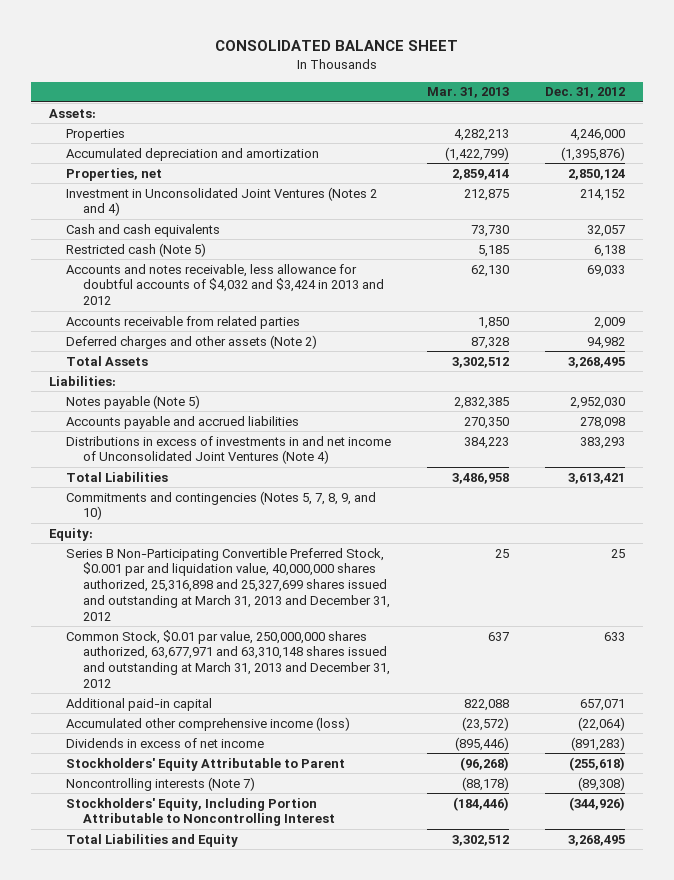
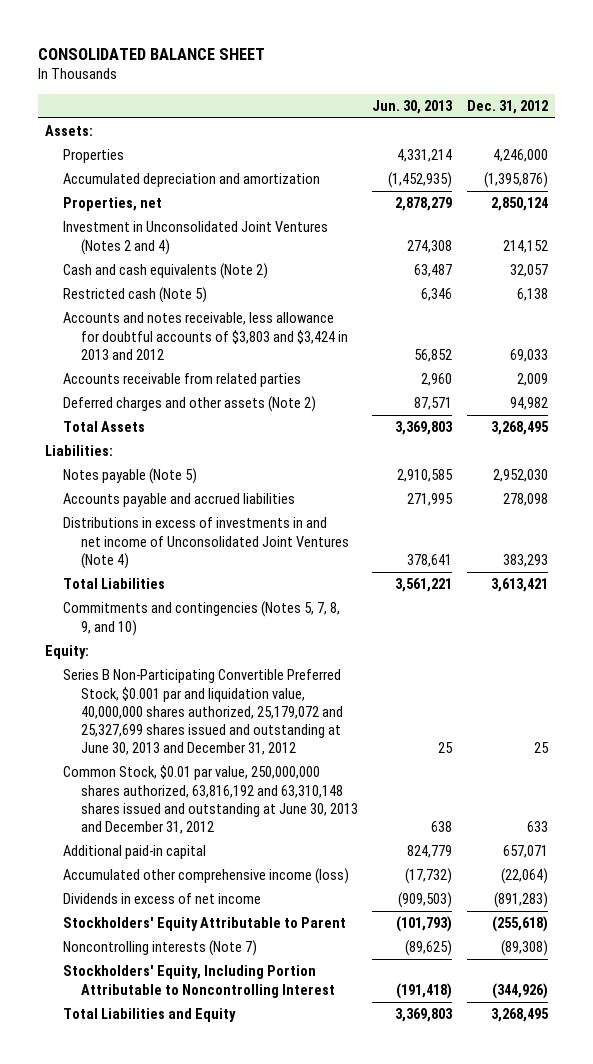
[427,87,510,99] Mar. 31, 2013 -> none
none -> [372,99,454,114] Jun. 30, 2013
[65,223,220,237] Cash and cash equivalents -> [62,263,268,280] Cash and cash equivalents (Note 2)
[65,263,384,306] Accounts and notes receivable, less allowance for doubtful accounts of $4,032 and $3,424 in 2013 and 2012 -> [62,312,348,360] Accounts and notes receivable, less allowance for doubtful accounts of $3,803 and $3,424 in 2013 and 2012
[65,547,390,621] Series B Non-Participating Convertible Preferred Stock, $0.001 par and liquidation value, 40,000,000 shares authorized, 25,316,898 and 25,327,699 shares issued and outstanding at March 31, 2013 and December 31, 2012 -> [62,669,343,756] Series B Non-Participating Convertible Preferred Stock, $0.001 par and liquidation value, 40,000,000 shares authorized, 25,179,072 and 25,327,699 shares issued and outstanding at June 30, 2013 and December 31, 2012
[65,629,390,688] Common Stock, $0.01 par value, 250,000,000 shares authorized, 63,677,971 and 63,310,148 shares issued and outstanding at March 31, 2013 and December 31, 2012 -> [62,765,358,835] Common Stock, $0.01 par value, 250,000,000 shares authorized, 63,816,192 and 63,310,148 shares issued and outstanding at June 30, 2013 and December 31, 2012

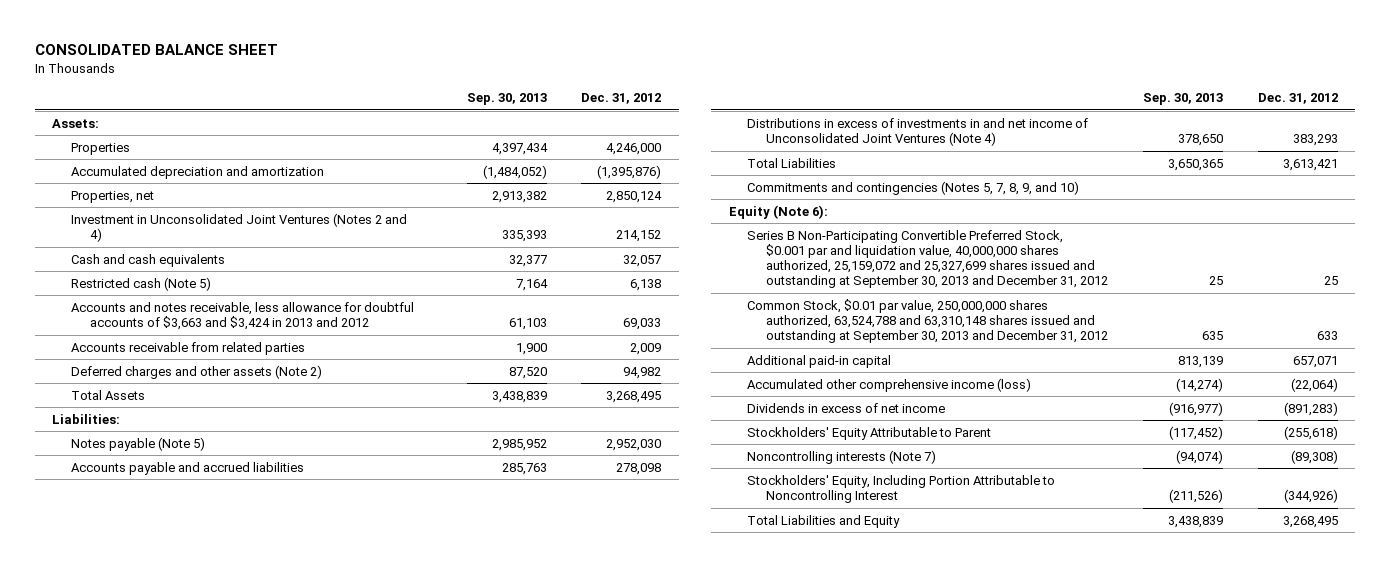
[372,99,454,114] Jun. 30, 2013 -> none
none -> [466,93,547,106] Sep. 30, 2013
[62,263,268,280] Cash and cash equivalents (Note 2) -> [71,253,226,267] Cash and cash equivalents
[62,312,348,360] Accounts and notes receivable, less allowance for doubtful accounts of $3,803 and $3,424 in 2013 and 2012 -> [71,301,415,331] Accounts and notes receivable, less allowance for doubtful accounts of $3,663 and $3,424 in 2013 and 2012
[44,645,89,660] Equity: -> [728,204,828,219] Equity (Note 6):
[62,669,343,756] Series B Non-Participating Convertible Preferred Stock, $0.001 par and liquidation value, 40,000,000 shares authorized, 25,179,072 and 25,327,699 shares issued and outstanding at June 30, 2013 and December 31, 2012 -> [747,229,1109,289] Series B Non-Participating Convertible Preferred Stock, $0.001 par and liquidation value, 40,000,000 shares authorized, 25,159,072 and 25,327,699 shares issued and outstanding at September 30, 2013 and December 31, 2012
[62,765,358,835] Common Stock, $0.01 par value, 250,000,000 shares authorized, 63,816,192 and 63,310,148 shares issued and outstanding at June 30, 2013 and December 31, 2012 -> [747,298,1109,344] Common Stock, $0.01 par value, 250,000,000 shares authorized, 63,524,788 and 63,310,148 shares issued and outstanding at September 30, 2013 and December 31, 2012

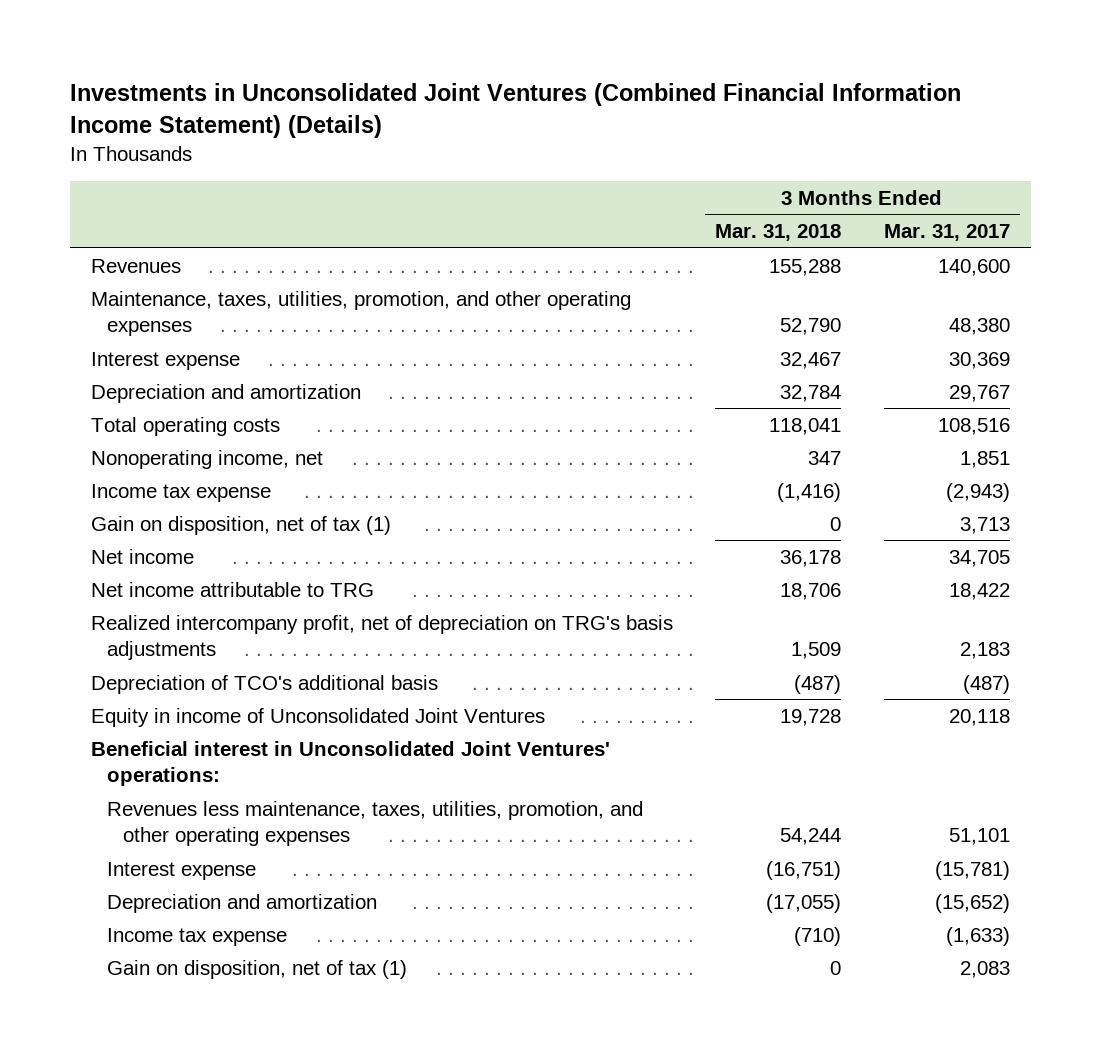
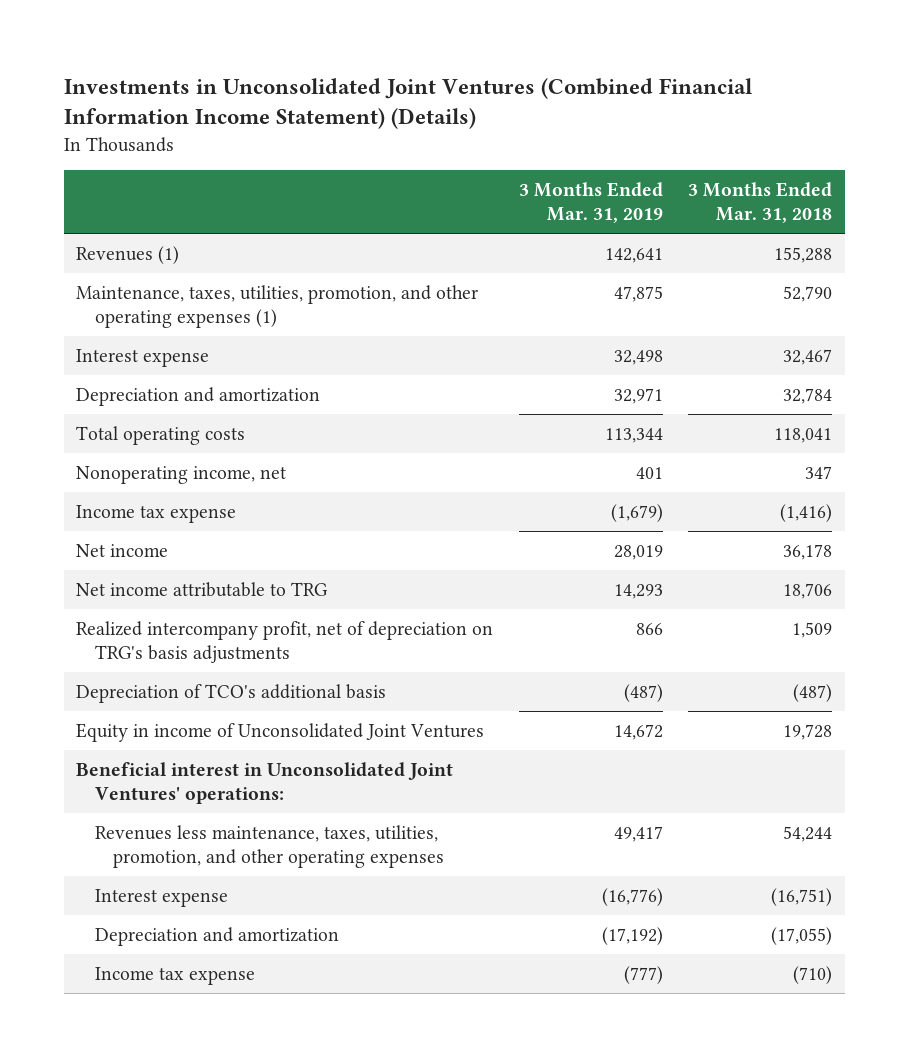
[883,224,1010,242] Mar. 31, 2017 -> none
none -> [518,182,663,223] 3 Months Ended Mar. 31, 2019
[90,258,181,273] Revenues -> [76,245,180,264] Revenues (1)
[90,290,631,336] Maintenance, taxes, utilities, promotion, and other operating expenses -> [76,284,479,328] Maintenance, taxes, utilities, promotion, and other operating expenses (1)
[90,515,391,535] Gain on disposition, net of tax (1) -> none
[107,959,408,979] Gain on disposition, net of tax (1) -> none

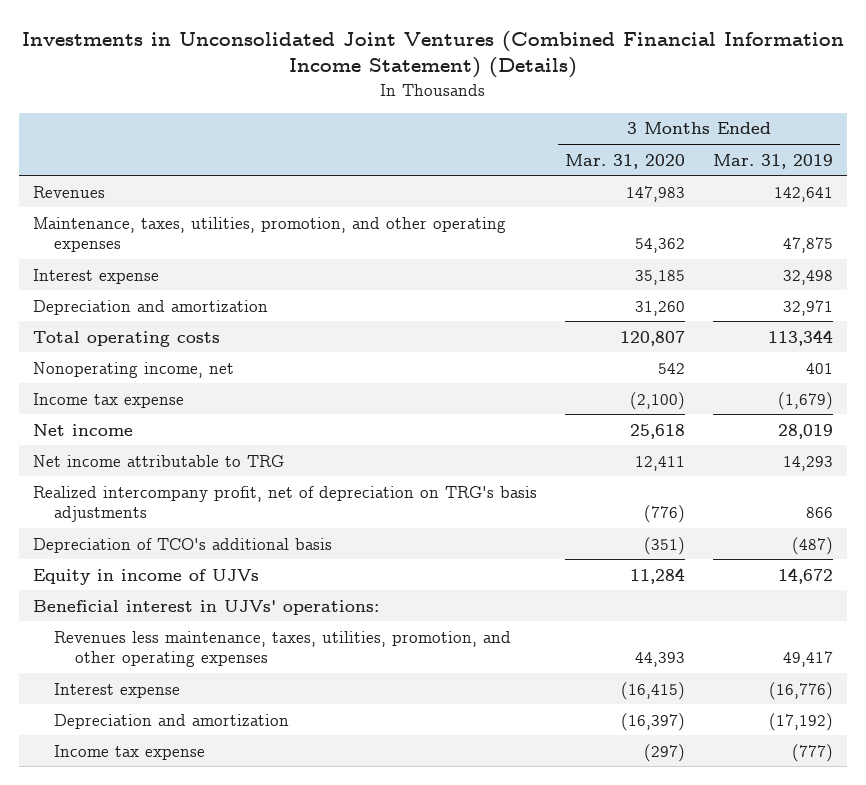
[688,182,833,223] 3 Months Ended Mar. 31, 2018 -> none
none -> [565,153,686,169] Mar. 31, 2020
[76,245,180,264] Revenues (1) -> [33,185,106,198] Revenues
[76,284,479,328] Maintenance, taxes, utilities, promotion, and other operating expenses (1) -> [33,216,507,253] Maintenance, taxes, utilities, promotion, and other operating expenses
[76,722,485,742] Equity in income of Unconsolidated Joint Ventures -> [33,568,260,585] Equity in income of UJVs
[76,761,454,804] Beneficial interest in Unconsolidated Joint Ventures' operations: -> [33,599,380,615] Beneficial interest in UJVs' operations:

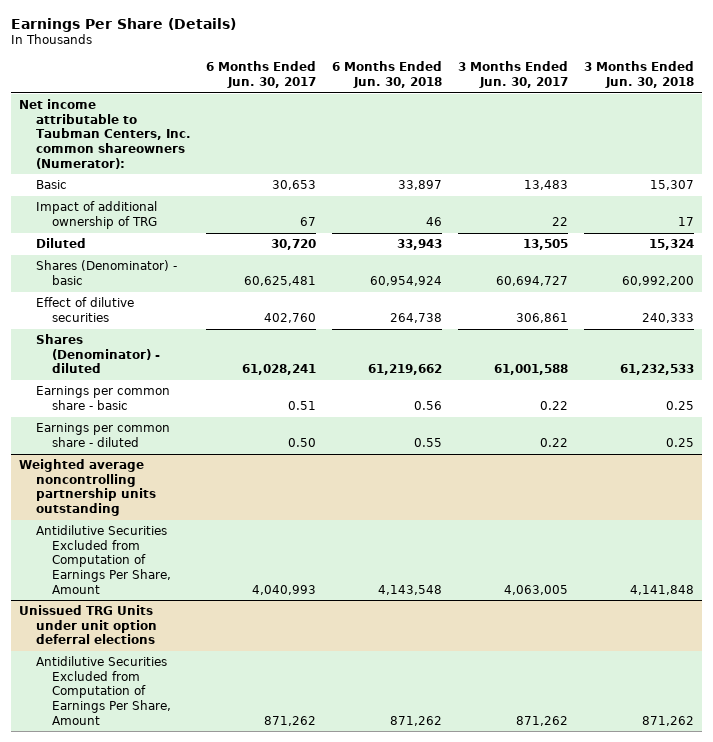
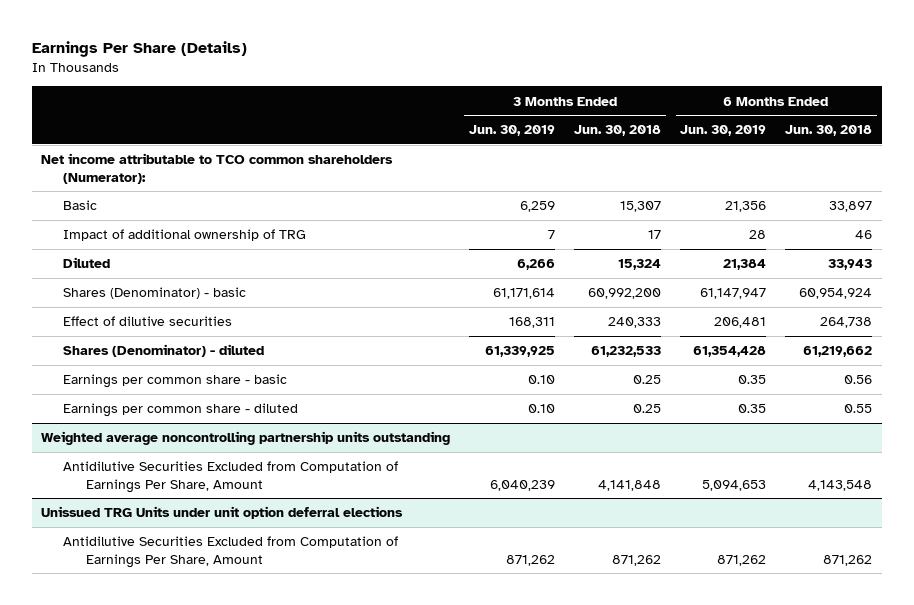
[206,61,317,88] 6 Months Ended Jun. 30, 2017 -> none
[458,61,569,88] 3 Months Ended Jun. 30, 2017 -> none
none -> [469,125,556,137] Jun. 30, 2019
none -> [680,125,767,137] Jun. 30, 2019
[18,99,191,169] Net income attributable to Taubman Centers, Inc. common shareowners (Numerator): -> [41,153,394,184] Net income attributable to TCO common shareholders (Numerator):

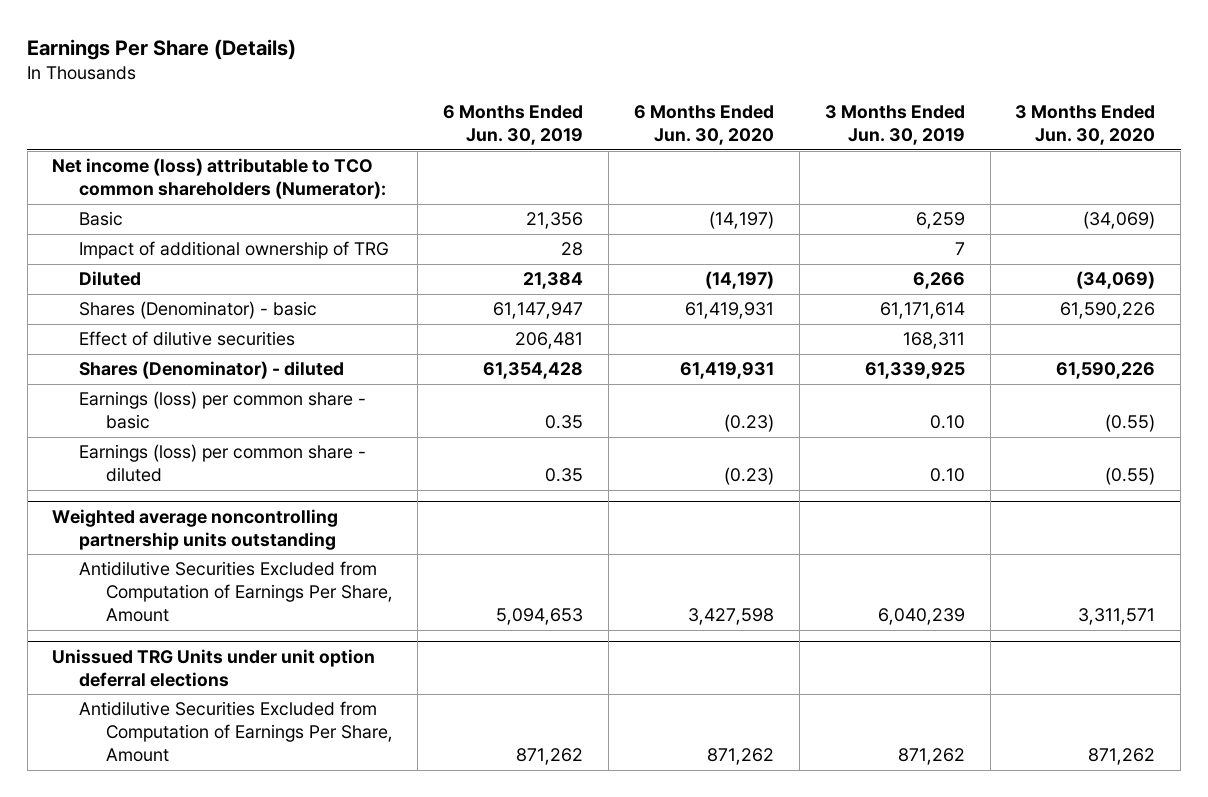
[574,125,662,137] Jun. 30, 2018 -> none
[785,125,873,137] Jun. 30, 2018 -> none
none -> [633,104,774,145] 6 Months Ended Jun. 30, 2020
none -> [1015,104,1156,145] 3 Months Ended Jun. 30, 2020
[41,153,394,184] Net income attributable to TCO common shareholders (Numerator): -> [52,158,387,200] Net income (loss) attributable to TCO common shareholders (Numerator):
[63,374,288,389] Earnings per common share - basic -> [79,391,367,430] Earnings (loss) per common share - basic
[63,403,299,418] Earnings per common share - diluted -> [79,444,367,483] Earnings (loss) per common share - diluted

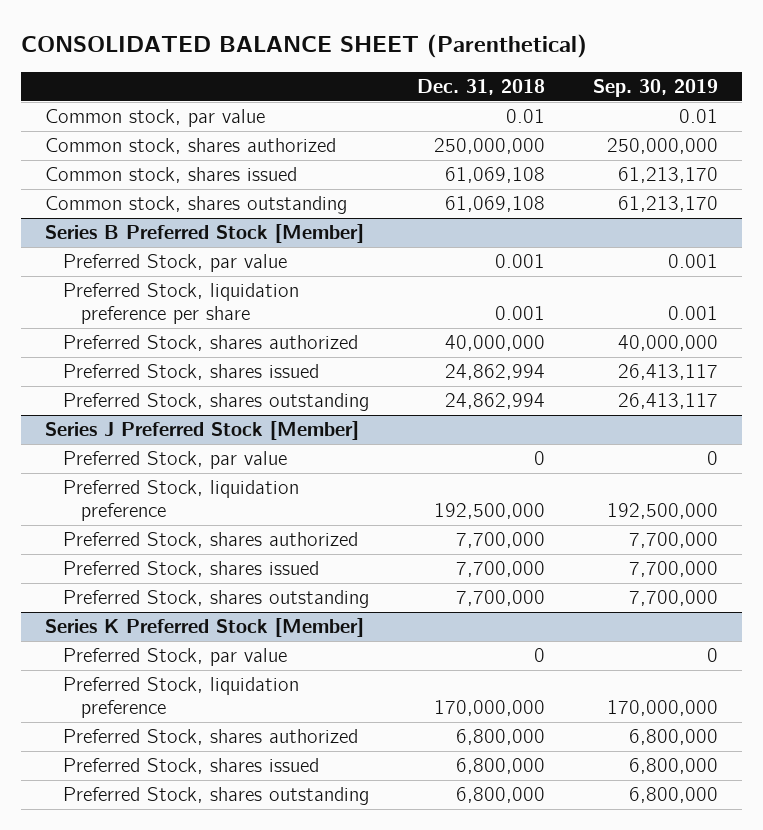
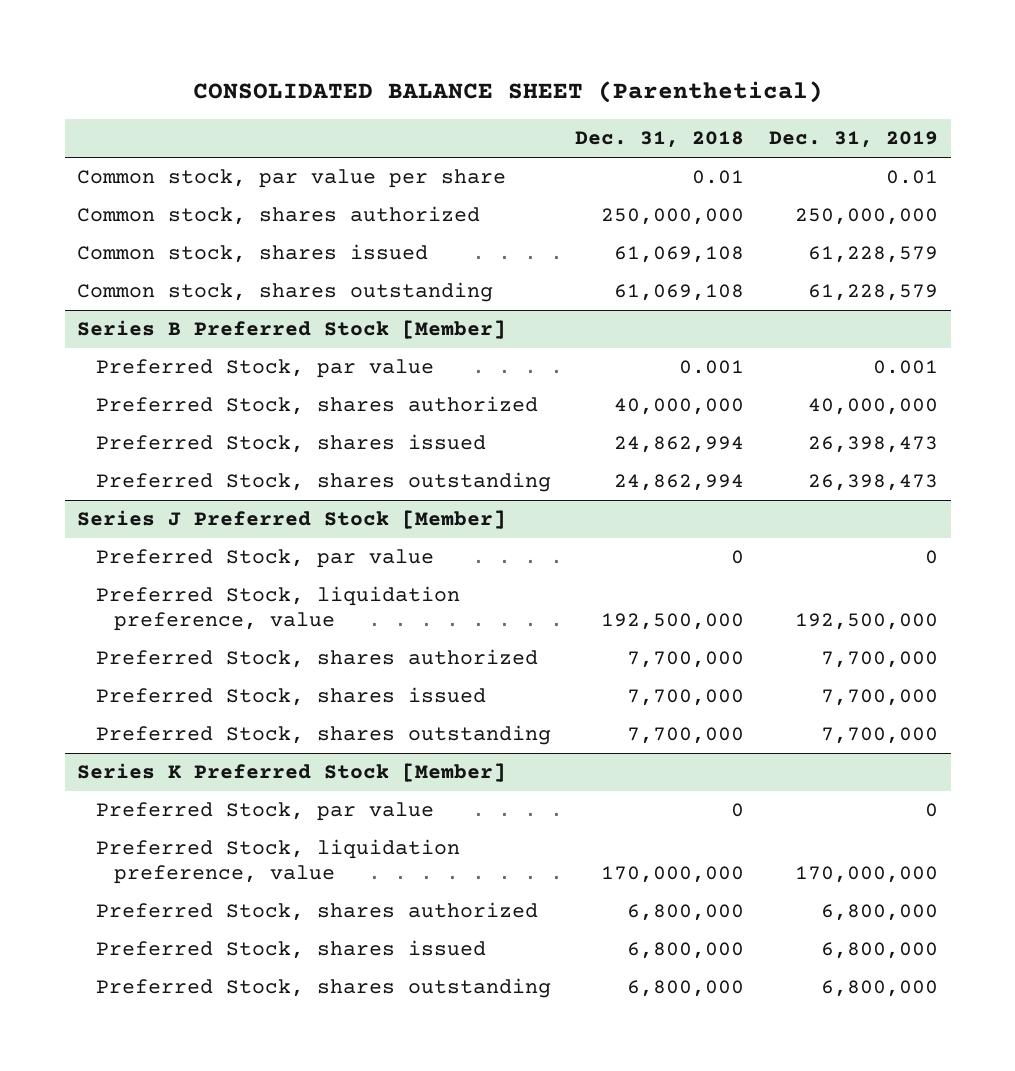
[593,79,719,98] Sep. 30, 2019 -> none
none -> [769,131,939,149] Dec. 31, 2019
[44,109,265,128] Common stock, par value -> [77,169,507,189] Common stock, par value per share
[63,283,300,325] Preferred Stock, liquidation preference per share -> none
[63,480,300,522] Preferred Stock, liquidation preference -> [95,586,460,632] Preferred Stock, liquidation preference, value
[63,677,300,719] Preferred Stock, liquidation preference -> [95,839,460,885] Preferred Stock, liquidation preference, value

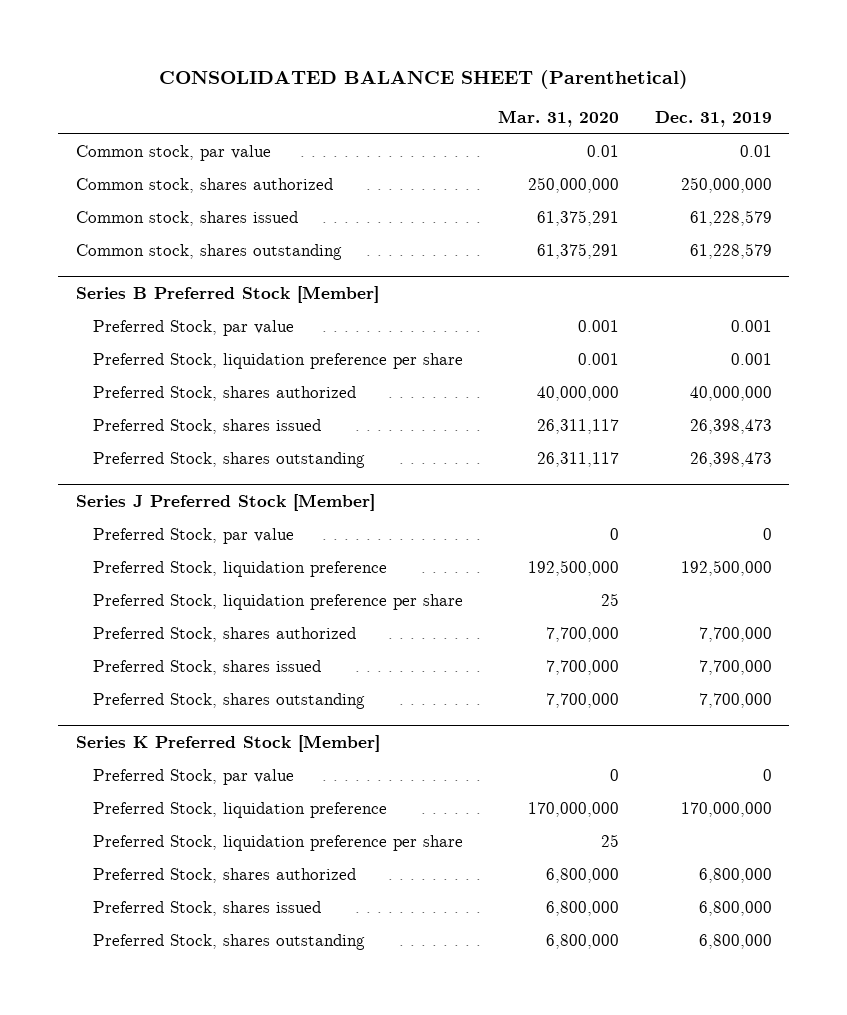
[575,131,745,149] Dec. 31, 2018 -> none
none -> [498,110,620,128] Mar. 31, 2020
[77,169,507,189] Common stock, par value per share -> [75,145,271,162] Common stock, par value
none -> [93,353,464,370] Preferred Stock, liquidation preference per share
[95,586,460,632] Preferred Stock, liquidation preference, value -> [93,561,388,578] Preferred Stock, liquidation preference
none -> [93,594,464,611] Preferred Stock, liquidation preference per share
[95,839,460,885] Preferred Stock, liquidation preference, value -> [93,802,388,819] Preferred Stock, liquidation preference
none -> [93,835,464,852] Preferred Stock, liquidation preference per share

